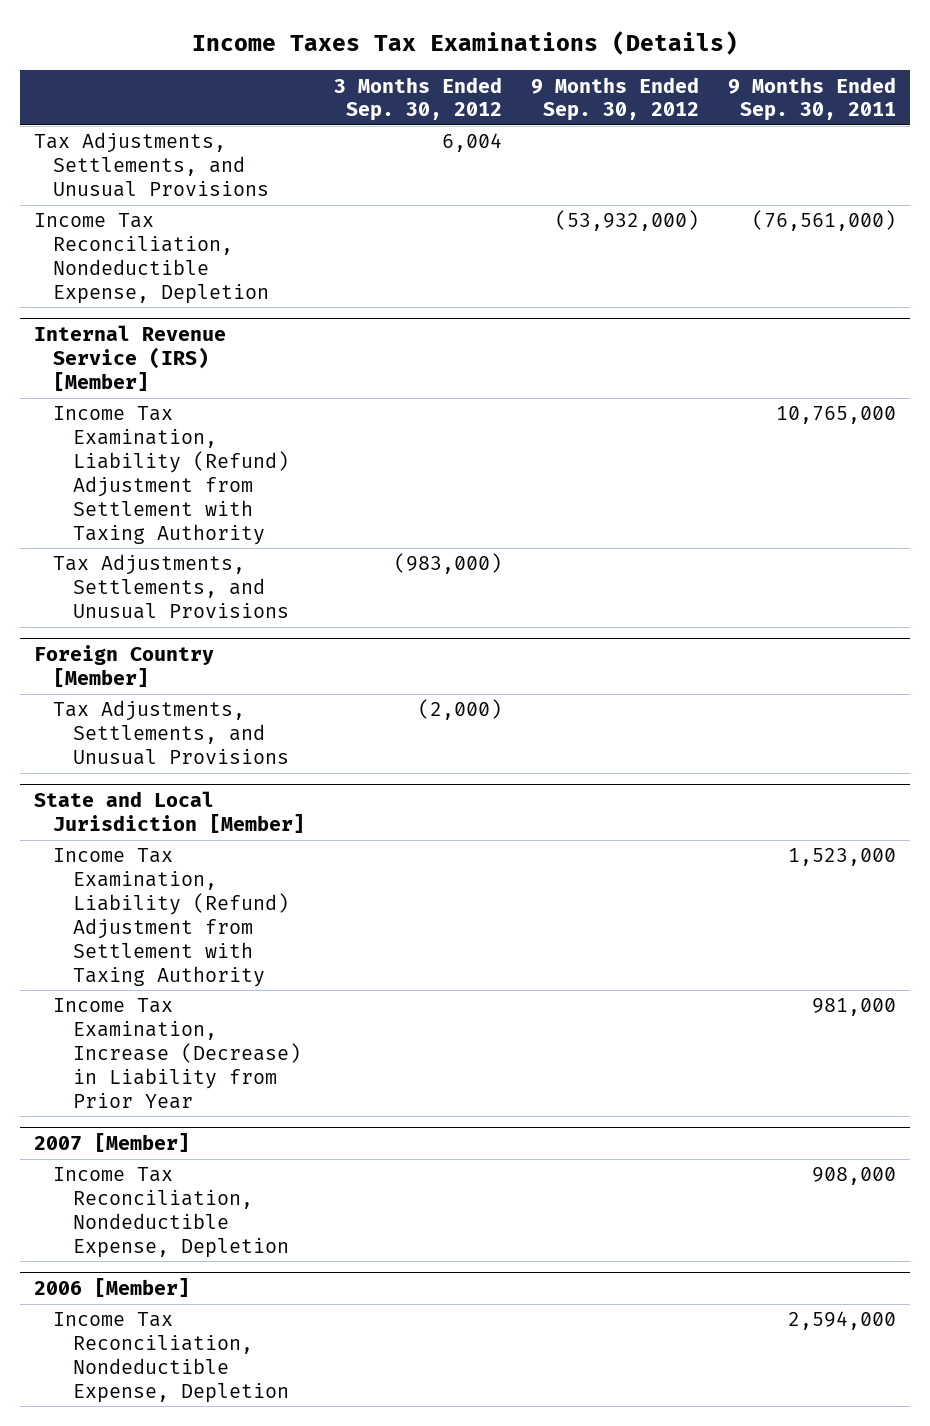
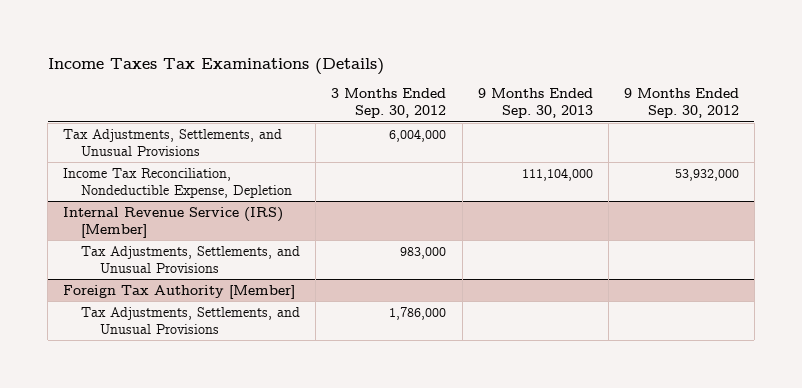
[728,76,897,122] 9 Months Ended Sep. 30, 2011 -> none
none -> [477,88,593,119] 9 Months Ended Sep. 30, 2013
[442,133,503,153] 6,004 -> [389,128,447,142] 6,004,000
[555,210,700,232] (53,932,000) -> [674,168,739,181] 53,932,000
[53,406,289,545] Income Tax Examination, Liability (Refund) Adjustment from Settlement with Taxing Authority -> none
[34,645,215,688] Foreign Country [Member] -> none
[53,700,289,766] Tax Adjustments, Settlements, and Unusual Provisions -> none
[34,791,306,834] State and Local Jurisdiction [Member] -> none
[53,848,289,987] Income Tax Examination, Liability (Refund) Adjustment from Settlement with Taxing Authority -> none
[53,998,301,1109] Income Tax Examination, Increase (Decrease) in Liability from Prior Year -> none
[34,1133,191,1153] 2007 [Member] -> none
[53,1167,289,1258] Income Tax Reconciliation, Nondeductible Expense, Depletion -> none
[34,1278,191,1298] 2006 [Member] -> none
[53,1312,289,1403] Income Tax Reconciliation, Nondeductible Expense, Depletion -> none
[394,553,503,575] (983,000) -> [400,246,447,259] 983,000
none -> [63,284,296,299] Foreign Tax Authority [Member]
none -> [81,306,301,335] Tax Adjustments, Settlements, and Unusual Provisions

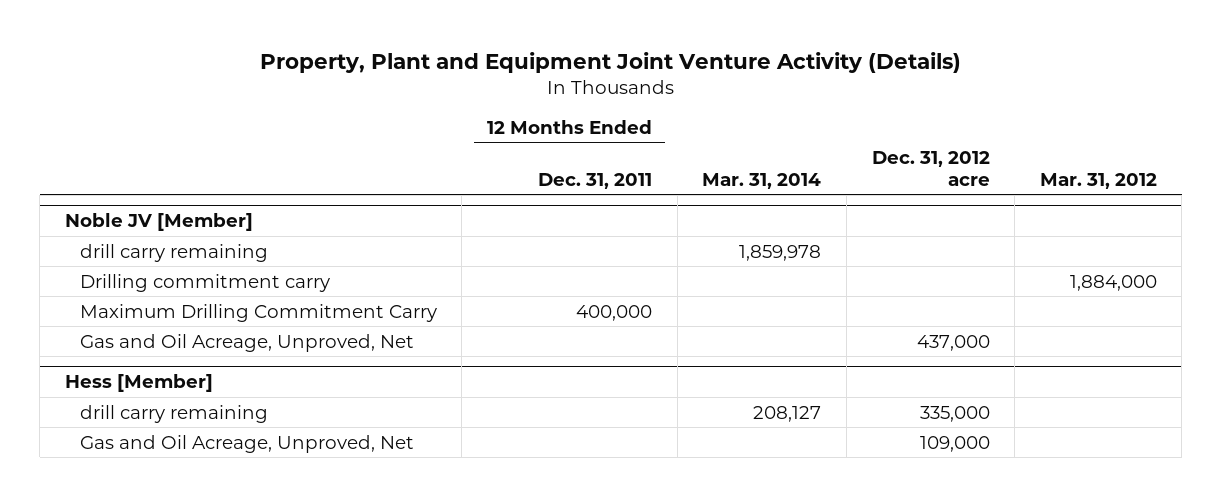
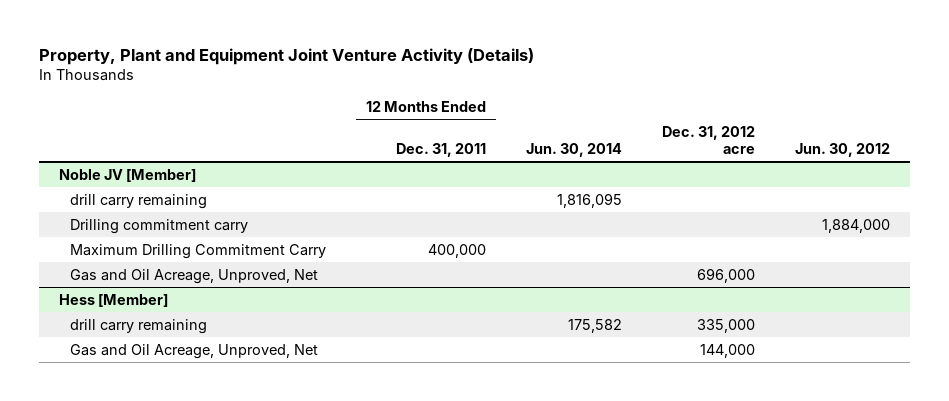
[702,172,822,189] Mar. 31, 2014 -> none
[1039,172,1157,189] Mar. 31, 2012 -> none
none -> [525,143,622,158] Jun. 30, 2014
none -> [795,143,891,158] Jun. 30, 2012
[916,334,990,351] 437,000 -> [697,267,756,283] 696,000
[919,435,990,452] 109,000 -> [700,343,756,358] 144,000

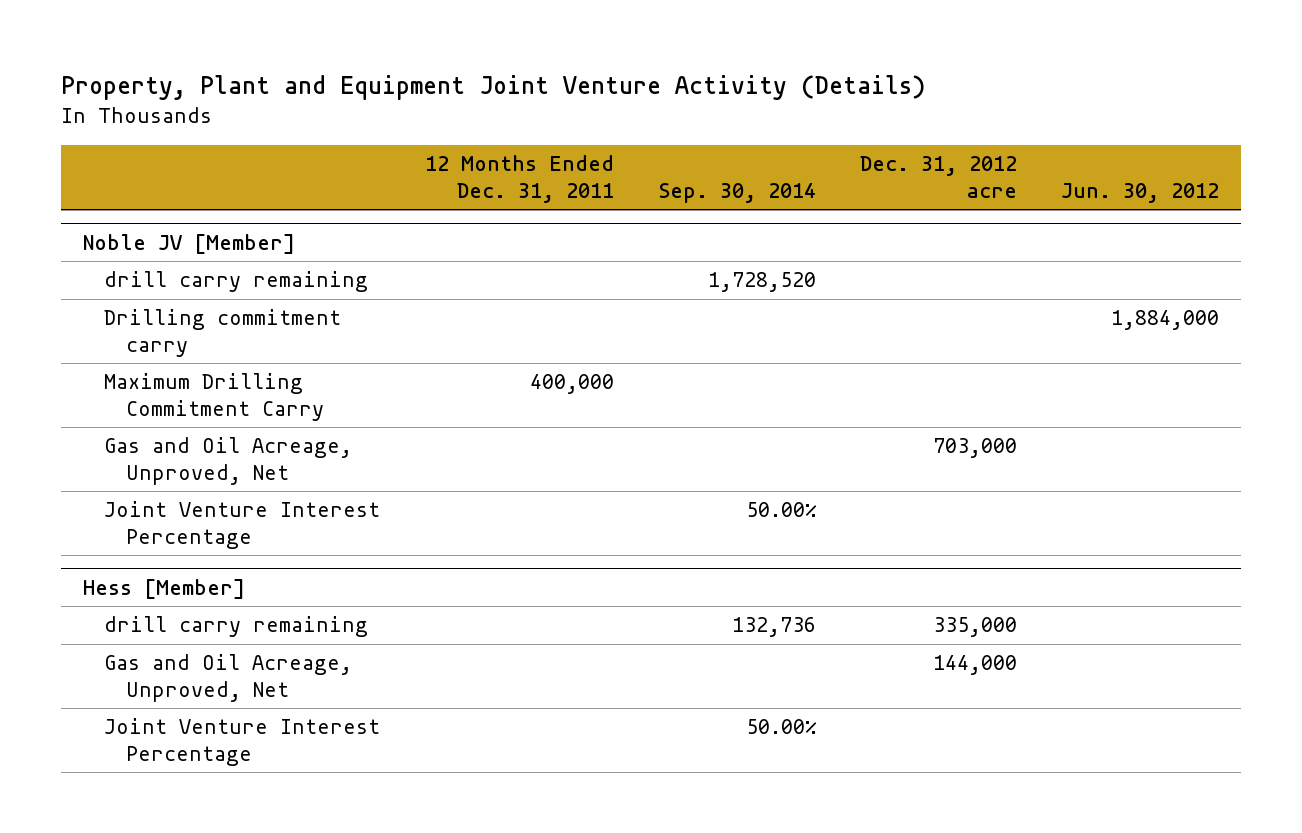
[525,143,622,158] Jun. 30, 2014 -> none
none -> [657,182,816,203] Sep. 30, 2014
[697,267,756,283] 696,000 -> [932,438,1017,459] 703,000
none -> [104,501,381,550] Joint Venture Interest Percentage
none -> [104,718,381,767] Joint Venture Interest Percentage

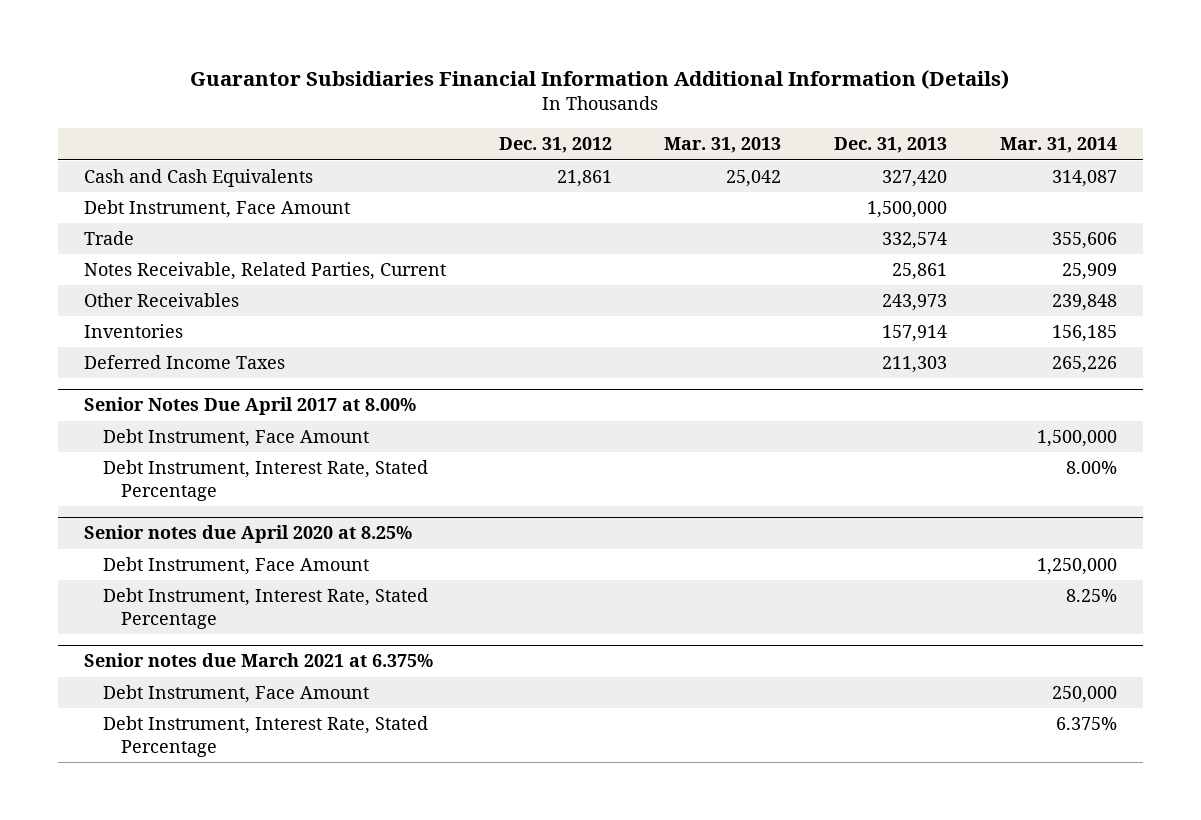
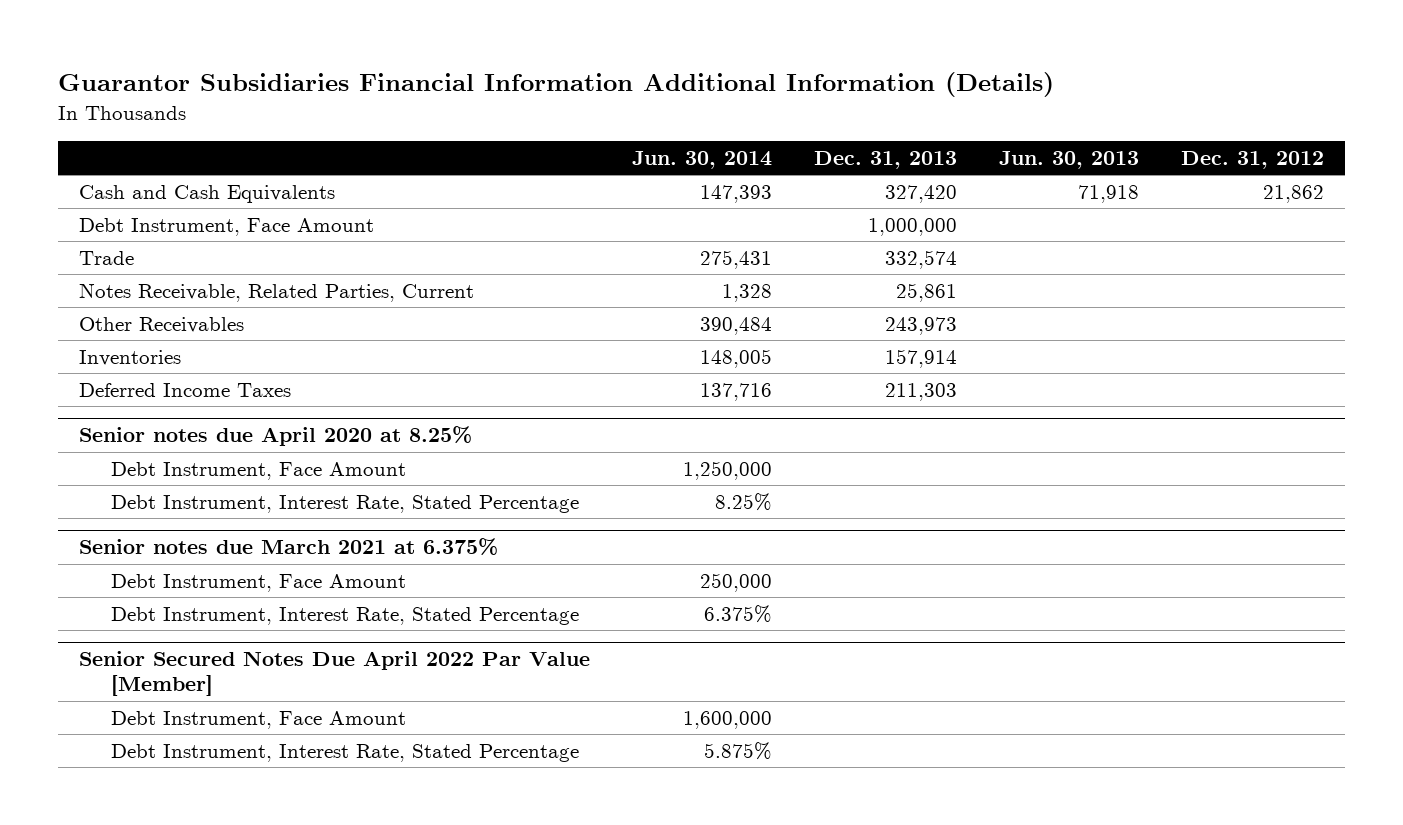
[664,137,782,154] Mar. 31, 2013 -> none
[999,137,1117,154] Mar. 31, 2014 -> none
none -> [632,150,773,169] Jun. 30, 2014
none -> [998,150,1139,169] Jun. 30, 2013
[556,170,612,188] 21,861 -> [1262,185,1324,204] 21,862
[866,201,947,219] 1,500,000 -> [868,218,958,237] 1,000,000
[84,397,417,416] Senior Notes Due April 2017 at 8.00% -> none
[102,429,369,448] Debt Instrument, Face Amount -> none
[102,460,428,501] Debt Instrument, Interest Rate, Stated Percentage -> none
none -> [79,651,591,697] Senior Secured Notes Due April 2022 Par Value [Member]
none -> [110,711,406,730] Debt Instrument, Face Amount
none -> [110,744,579,763] Debt Instrument, Interest Rate, Stated Percentage

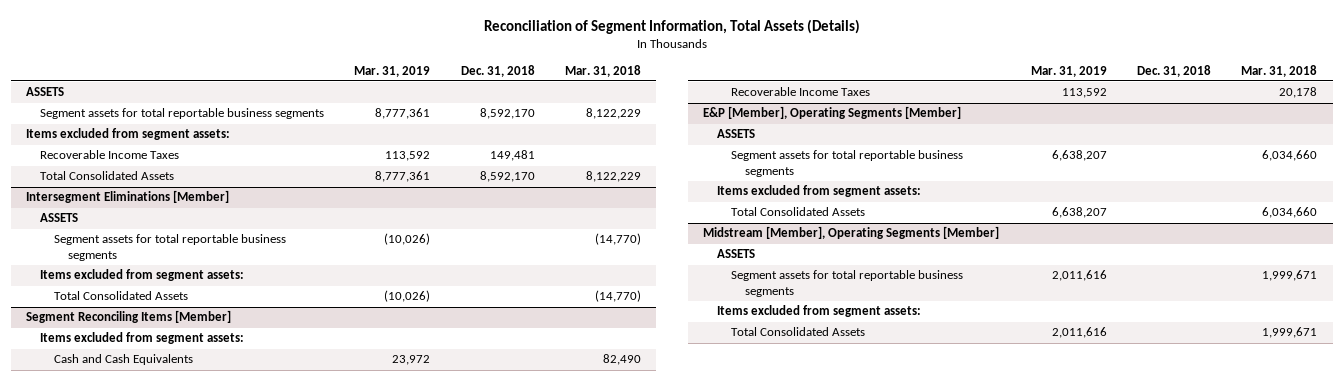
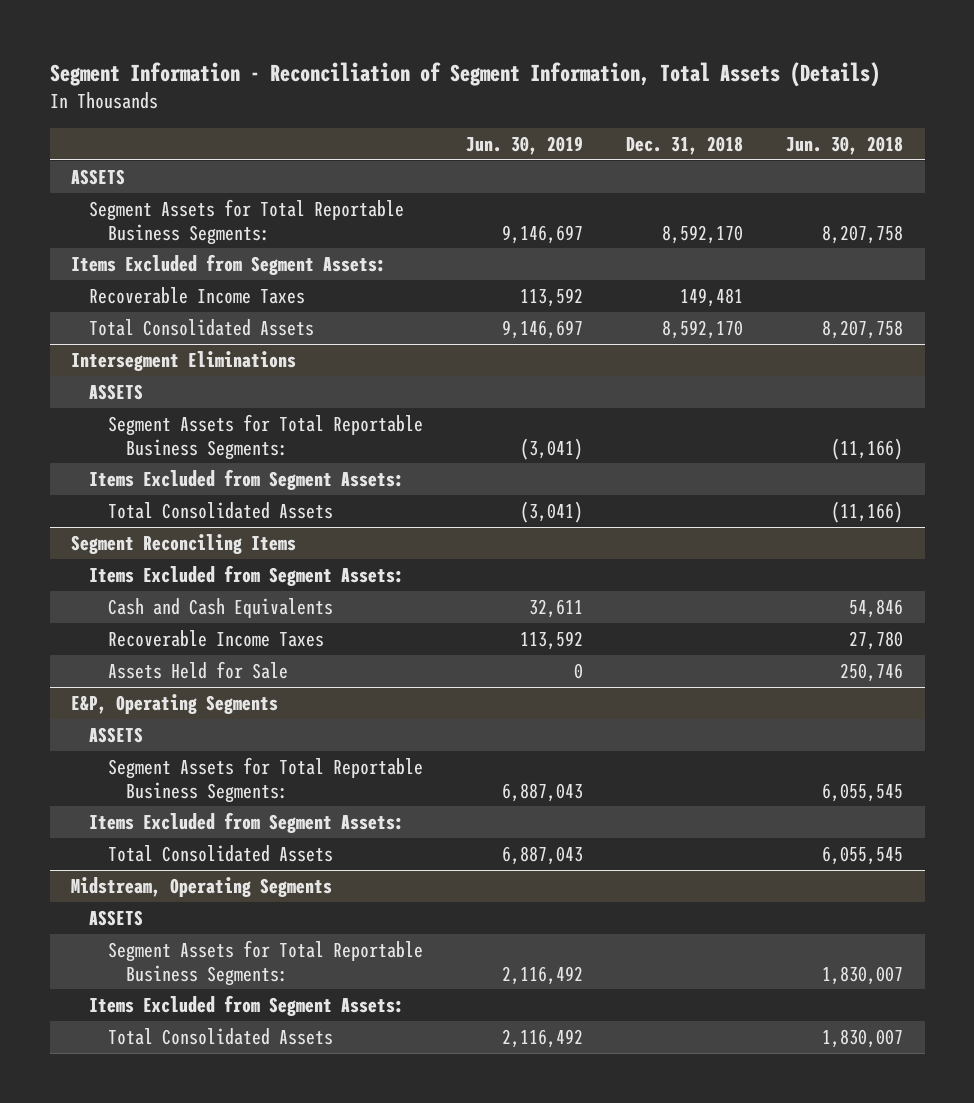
[483,18,860,34] Reconciliation of Segment Information, Total Assets (Details) -> [49,61,880,87] Segment Information - Reconciliation of Segment Information, Total Assets (Details)
[354,65,431,77] Mar. 31, 2019 -> none
[564,64,641,77] Mar. 31, 2018 -> none
none -> [465,136,583,156] Jun. 30, 2019
none -> [786,136,904,156] Jun. 30, 2018
[40,108,325,120] Segment assets for total reportable business segments -> [89,198,405,245] Segment Assets for Total Reportable Business Segments:
[26,128,231,141] Items excluded from segment assets: -> [71,253,387,275] Items Excluded from Segment Assets:
[26,190,230,204] Intersegment Eliminations [Member] -> [71,350,297,371] Intersegment Eliminations
[54,234,287,261] Segment assets for total reportable business segments -> [107,413,423,460] Segment Assets for Total Reportable Business Segments:
[40,269,245,282] Items excluded from segment assets: -> [89,468,405,490] Items Excluded from Segment Assets:
[26,310,232,324] Segment Reconciling Items [Member] -> [71,533,297,554] Segment Reconciling Items
[40,332,245,345] Items excluded from segment assets: -> [89,564,405,586] Items Excluded from Segment Assets:
none -> [107,660,288,679] Assets Held for Sale
[702,106,961,120] E&P [Member], Operating Segments [Member] -> [71,693,279,714] E&P, Operating Segments
[730,150,963,177] Segment assets for total reportable business segments -> [107,756,423,803] Segment Assets for Total Reportable Business Segments:
[716,185,921,198] Items excluded from segment assets: -> [89,811,405,833] Items Excluded from Segment Assets:
[702,226,999,240] Midstream [Member], Operating Segments [Member] -> [71,876,333,897] Midstream, Operating Segments
[730,270,963,297] Segment assets for total reportable business segments -> [107,939,423,986] Segment Assets for Total Reportable Business Segments:
[716,305,921,318] Items excluded from segment assets: -> [89,994,405,1016] Items Excluded from Segment Assets:

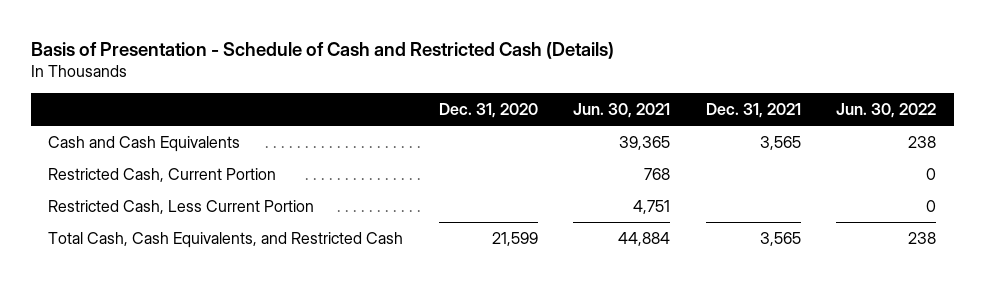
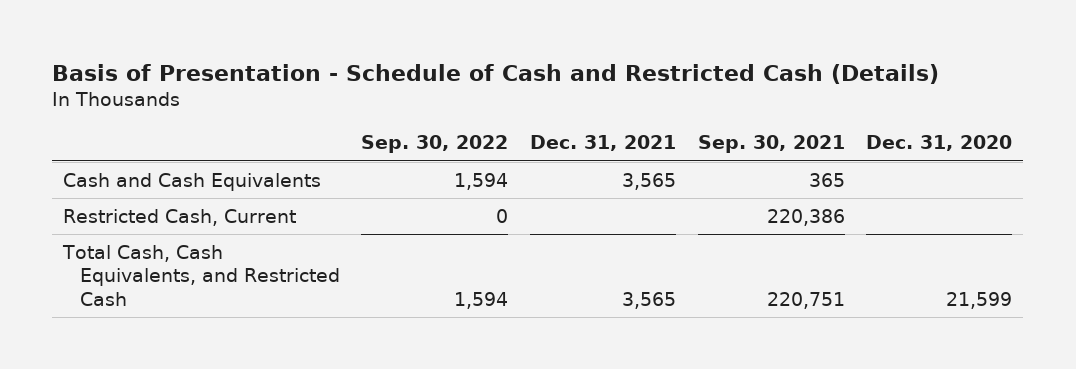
[573,102,671,118] Jun. 30, 2021 -> none
[836,102,937,118] Jun. 30, 2022 -> none
none -> [361,135,509,154] Sep. 30, 2022
none -> [697,135,845,154] Sep. 30, 2021
[48,199,315,214] Restricted Cash, Less Current Portion -> none
[48,167,277,182] Restricted Cash, Current Portion -> [63,208,297,226] Restricted Cash, Current

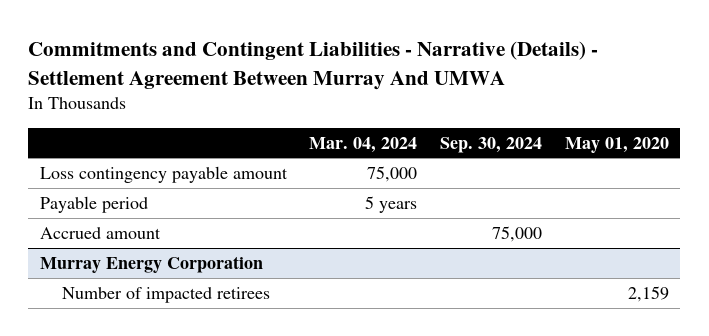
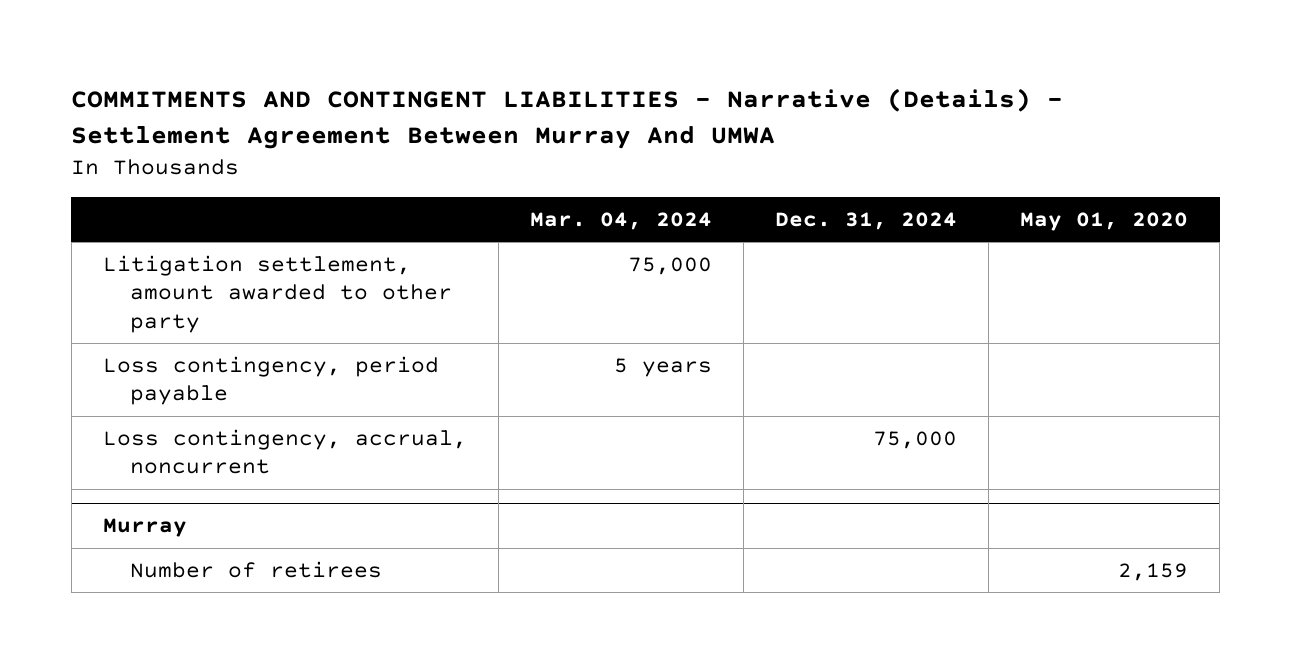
[28,41,599,90] Commitments and Contingent Liabilities - Narrative (Details) - Settlement Agreement Between Murray And UMWA -> [71,87,1064,149] COMMITMENTS AND CONTINGENT LIABILITIES - Narrative (Details) - Settlement Agreement Between Murray And UMWA
[440,136,543,153] Sep. 30, 2024 -> none
none -> [775,211,958,230] Dec. 31, 2024
[39,165,288,183] Loss contingency payable amount -> [102,255,453,333] Litigation settlement, amount awarded to other party
[39,195,148,213] Payable period -> [102,356,439,406] Loss contingency, period payable
[39,226,161,239] Accrued amount -> [102,429,467,475] Loss contingency, accrual, noncurrent
[39,255,263,273] Murray Energy Corporation -> [102,518,187,538] Murray
[62,286,271,303] Number of impacted retirees -> [130,561,383,579] Number of retirees

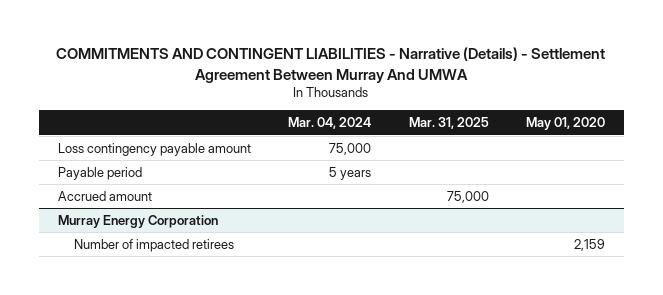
[775,211,958,230] Dec. 31, 2024 -> none
none -> [408,117,489,130] Mar. 31, 2025
[102,255,453,333] Litigation settlement, amount awarded to other party -> [57,143,251,157] Loss contingency payable amount
[102,356,439,406] Loss contingency, period payable -> [57,167,142,181] Payable period
[102,429,467,475] Loss contingency, accrual, noncurrent -> [57,191,152,202] Accrued amount
[102,518,187,538] Murray -> [57,215,218,229] Murray Energy Corporation
[130,561,383,579] Number of retirees -> [74,239,235,253] Number of impacted retirees

